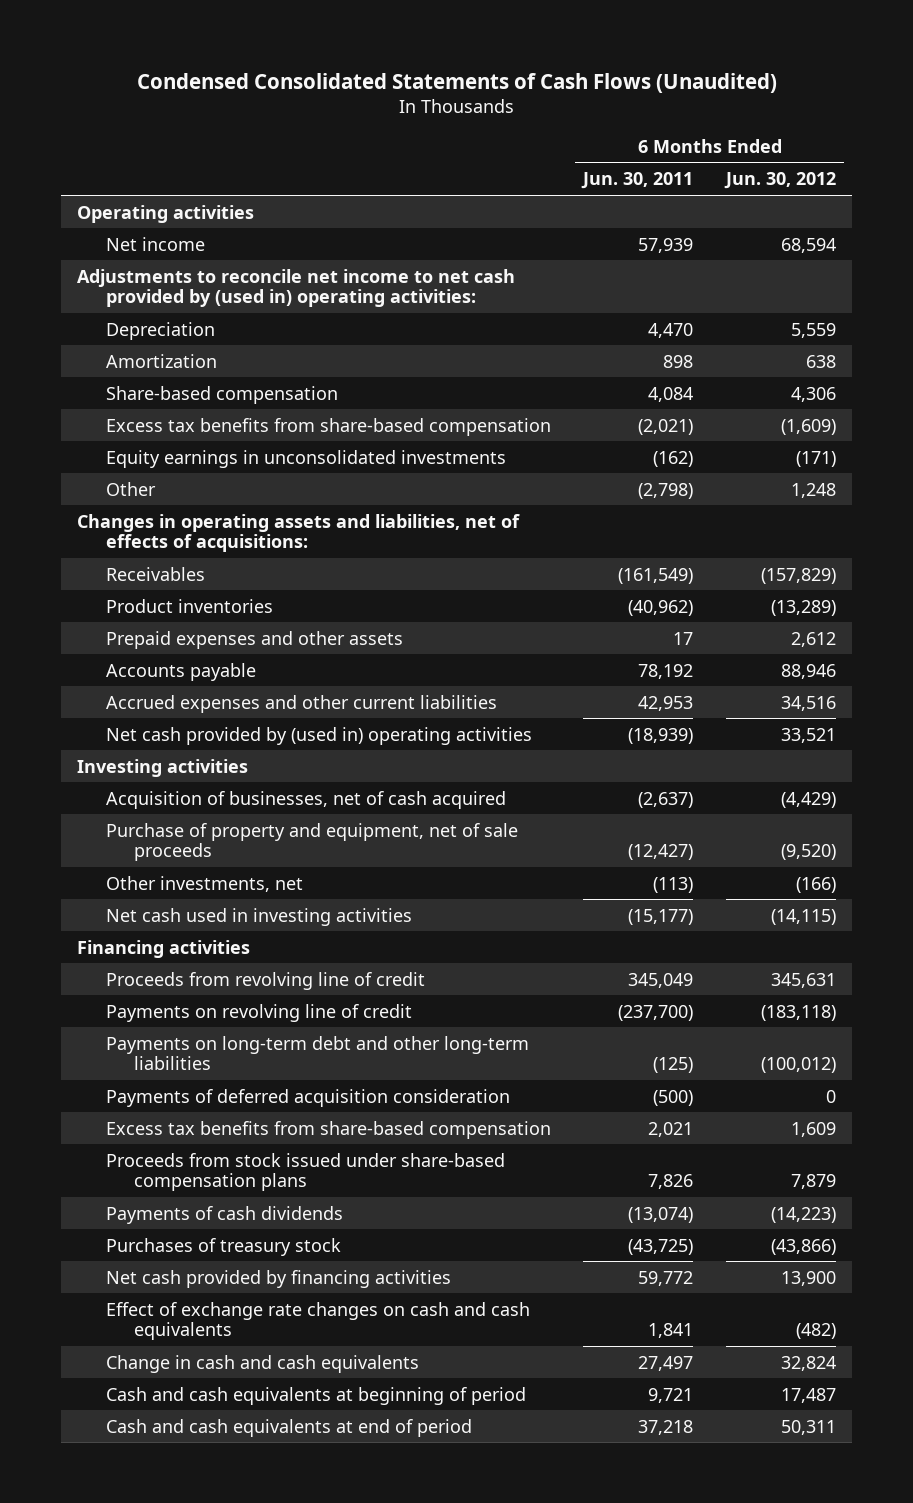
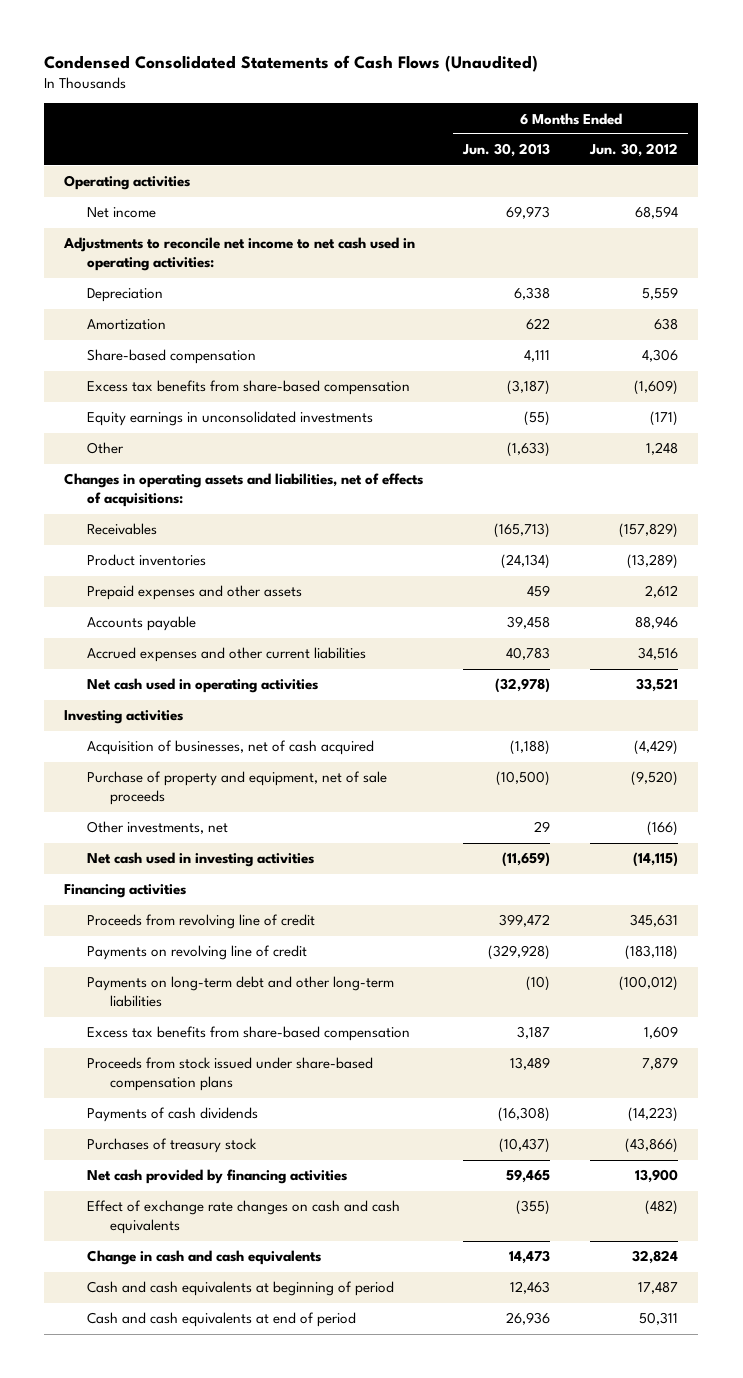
[581,172,694,190] Jun. 30, 2011 -> none
none -> [462,143,551,158] Jun. 30, 2013
[77,268,516,308] Adjustments to reconcile net income to net cash provided by (used in) operating activities: -> [63,237,416,272] Adjustments to reconcile net income to net cash used in operating activities:
[105,726,532,745] Net cash provided by (used in) operating activities -> [87,678,319,694] Net cash used in operating activities
[105,1088,510,1107] Payments of deferred acquisition consideration -> none

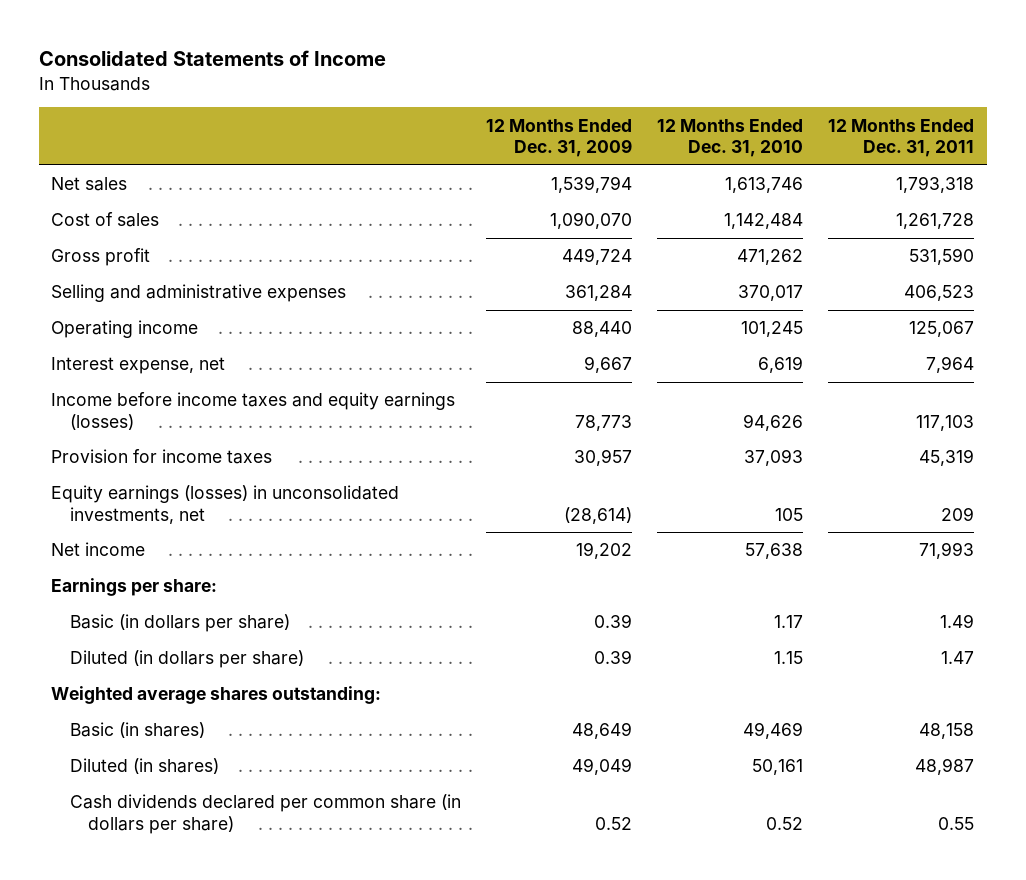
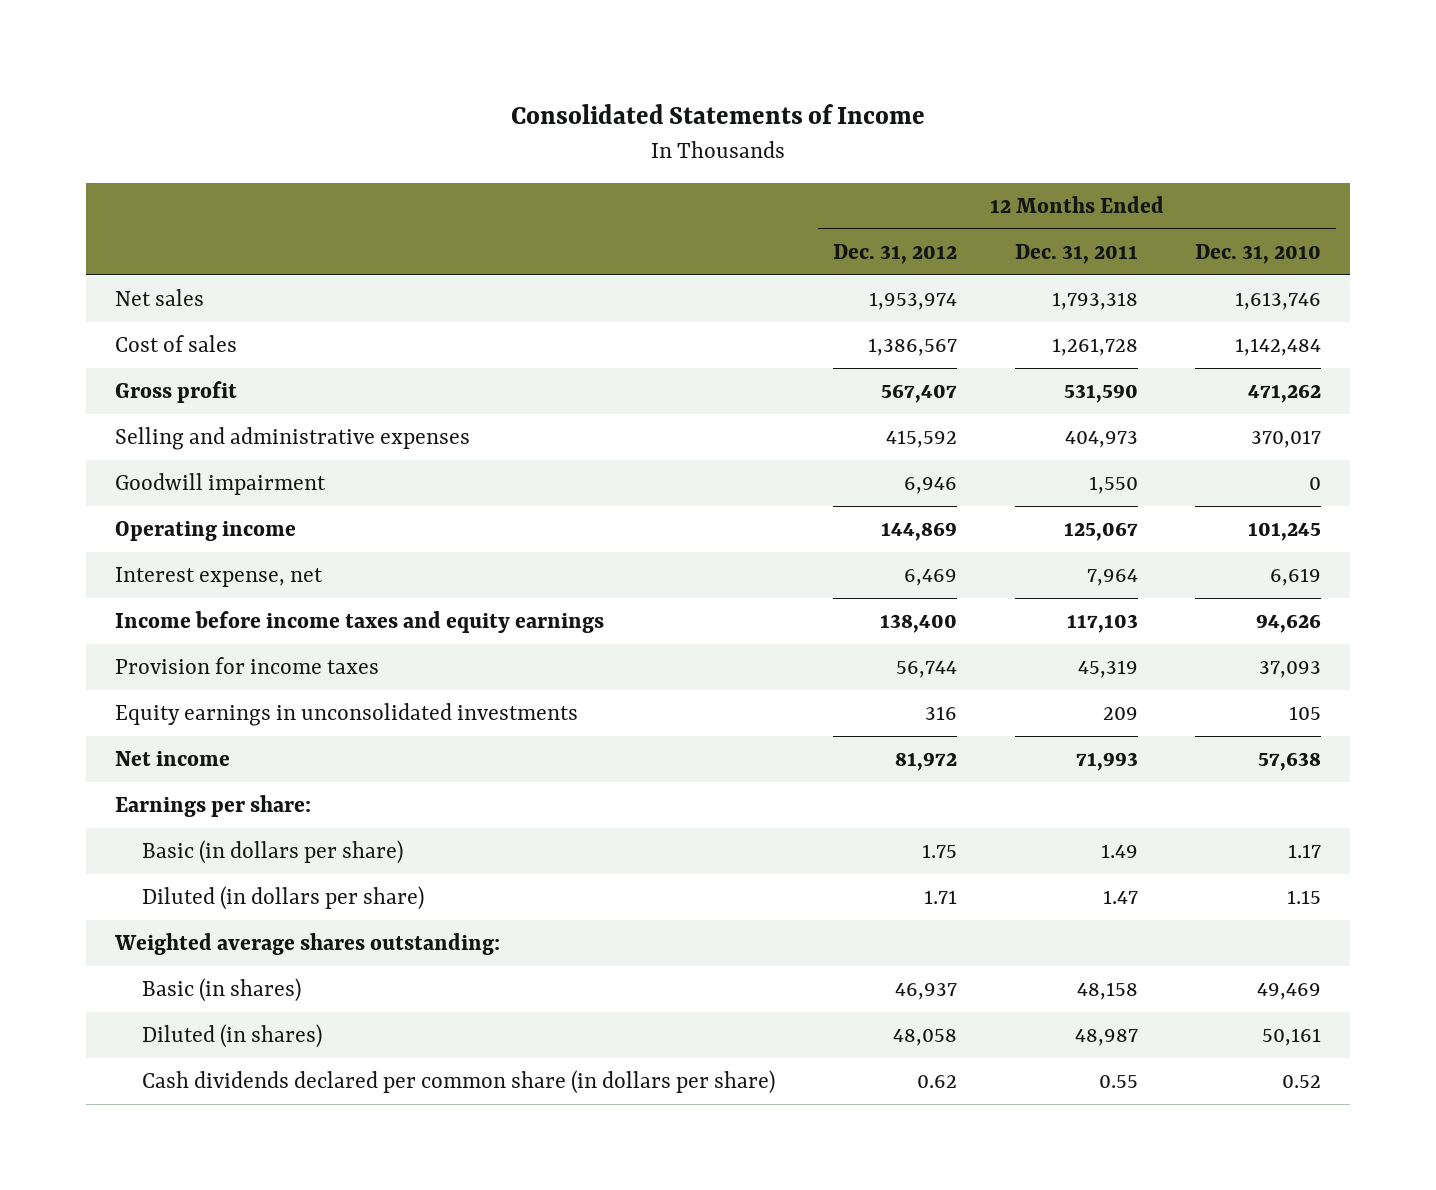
[485,118,632,158] 12 Months Ended Dec. 31, 2009 -> none
none -> [832,243,957,264] Dec. 31, 2012
[904,285,975,302] 406,523 -> [1064,431,1138,449] 404,973
none -> [114,473,326,496] Goodwill impairment
[51,392,456,430] Income before income taxes and equity earnings (losses) -> [114,611,604,634] Income before income taxes and equity earnings
[51,485,400,524] Equity earnings (losses) in unconsolidated investments, net -> [114,703,578,727] Equity earnings in unconsolidated investments

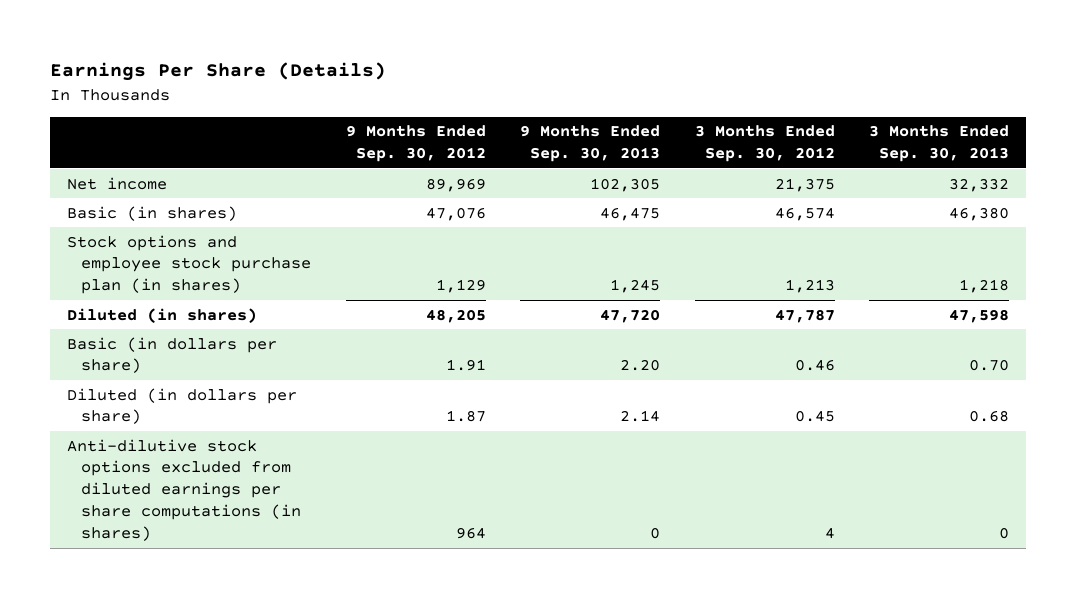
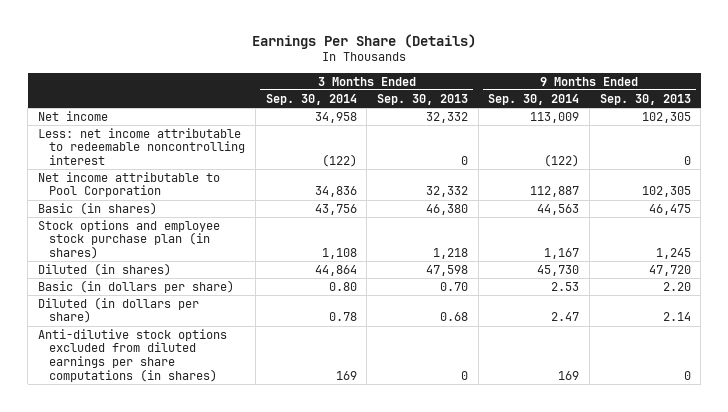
[345,125,486,163] 9 Months Ended Sep. 30, 2012 -> none
[694,125,835,163] 3 Months Ended Sep. 30, 2012 -> none
none -> [265,93,357,105] Sep. 30, 2014
none -> [488,93,580,105] Sep. 30, 2014
none -> [37,127,246,165] Less: net income attributable to redeemable noncontrolling interest
none -> [37,171,220,198] Net income attributable to Pool Corporation

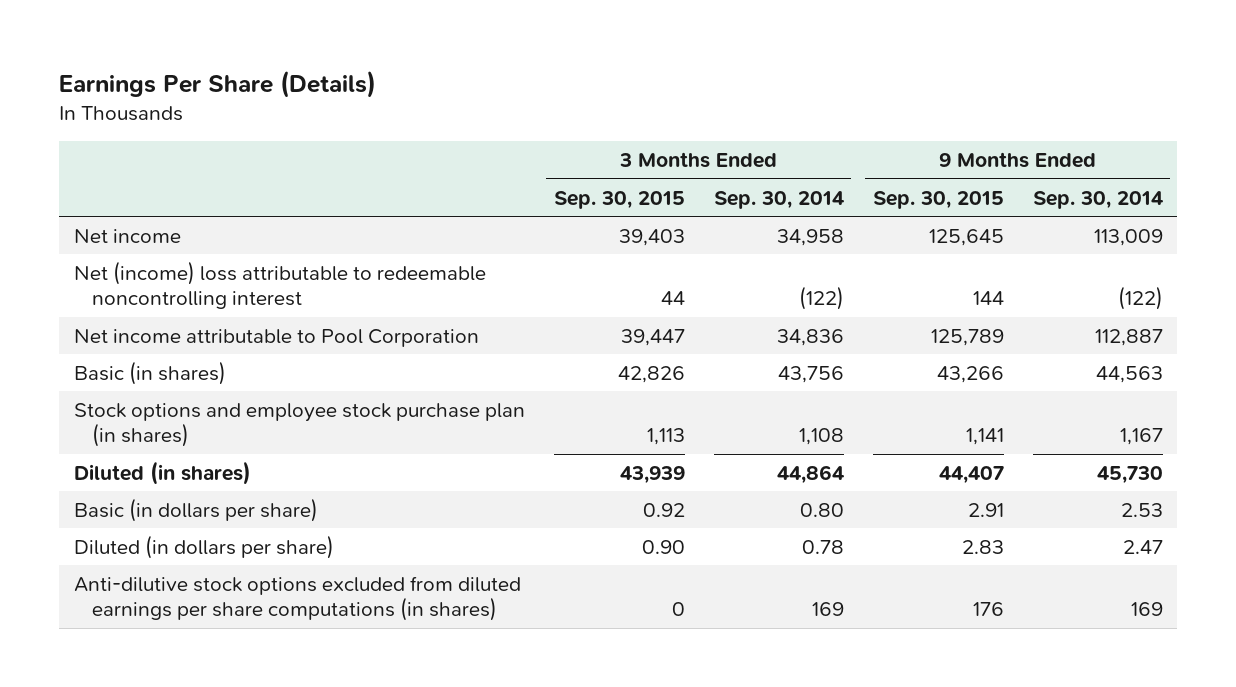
[376,93,468,105] Sep. 30, 2013 -> none
[599,93,691,105] Sep. 30, 2013 -> none
none -> [553,190,685,209] Sep. 30, 2015
none -> [872,190,1004,209] Sep. 30, 2015
[37,127,246,165] Less: net income attributable to redeemable noncontrolling interest -> [73,260,486,310] Net (income) loss attributable to redeemable noncontrolling interest

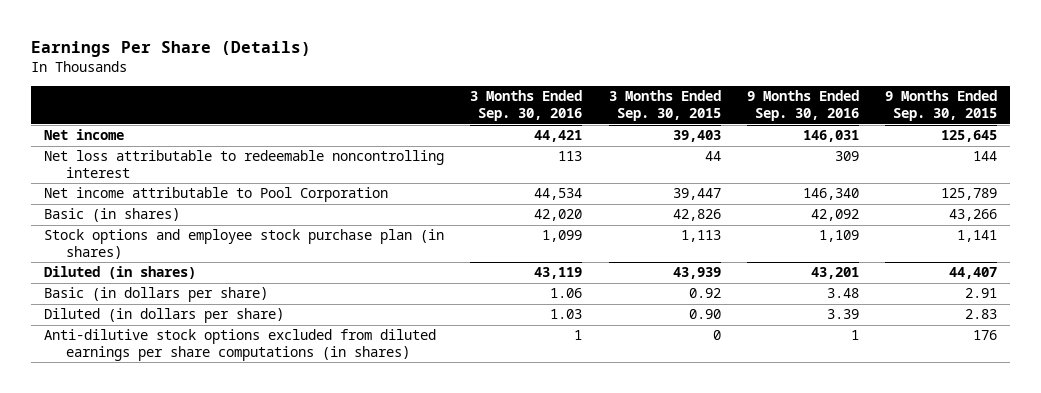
[713,190,844,209] Sep. 30, 2014 -> none
[1032,190,1163,209] Sep. 30, 2014 -> none
none -> [470,90,583,122] 3 Months Ended Sep. 30, 2016
none -> [746,90,859,122] 9 Months Ended Sep. 30, 2016
[73,260,486,310] Net (income) loss attributable to redeemable noncontrolling interest -> [44,150,445,179] Net loss attributable to redeemable noncontrolling interest

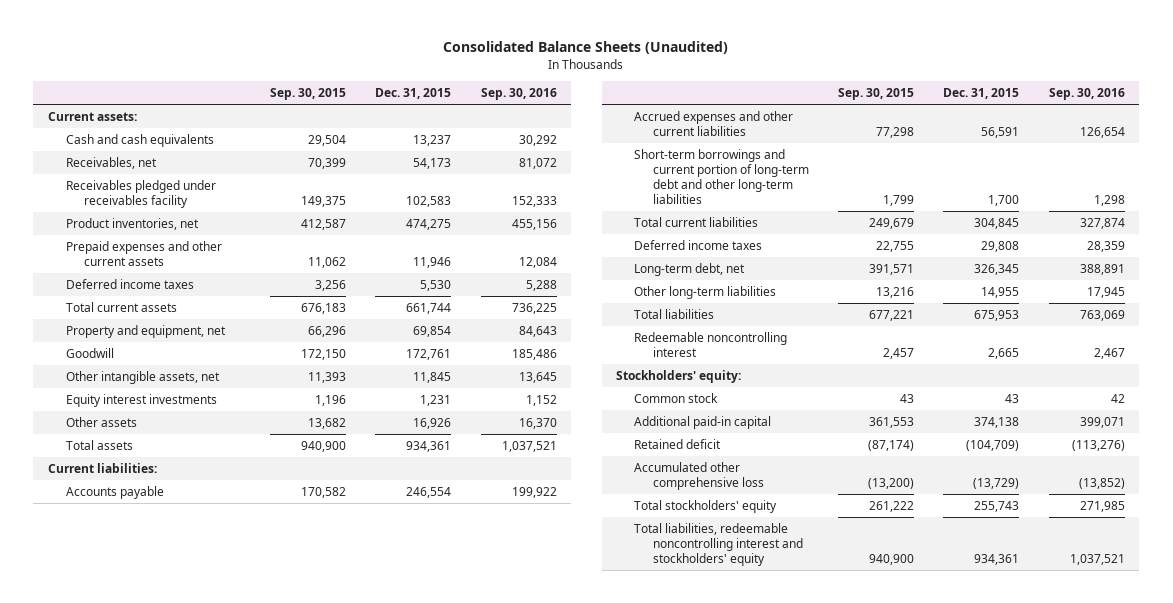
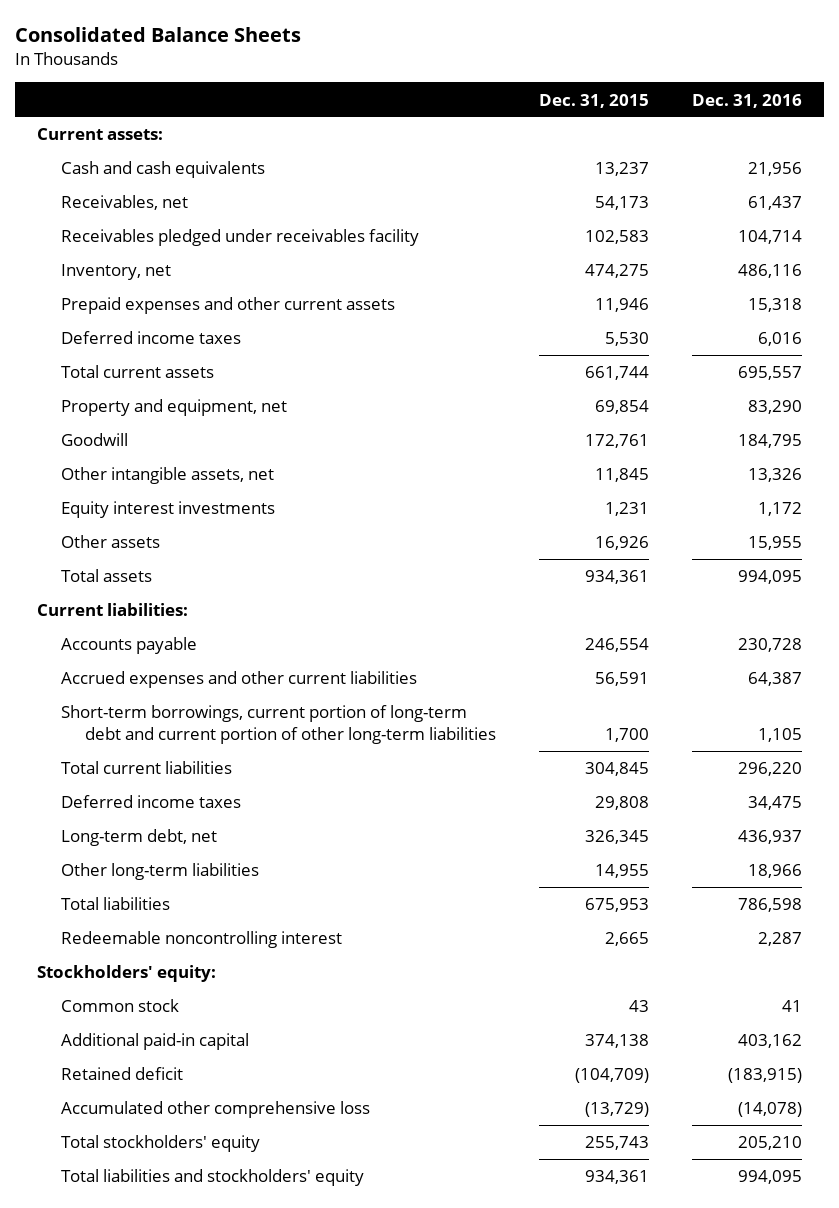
[443,41,729,55] Consolidated Balance Sheets (Unaudited) -> [15,26,302,42] Consolidated Balance Sheets
[269,87,346,100] Sep. 30, 2015 -> none
[480,87,557,100] Sep. 30, 2016 -> none
none -> [692,93,803,108] Dec. 31, 2016
[66,217,200,230] Product inventories, net -> [60,264,171,281] Inventory, net
[634,148,809,204] Short-term borrowings and current portion of long-term debt and other long-term liabilities -> [60,705,496,744] Short-term borrowings, current portion of long-term debt and current portion of other long-term liabilities
[634,522,803,566] Total liabilities, redeemable noncontrolling interest and stockholders' equity -> [60,1169,364,1187] Total liabilities and stockholders' equity

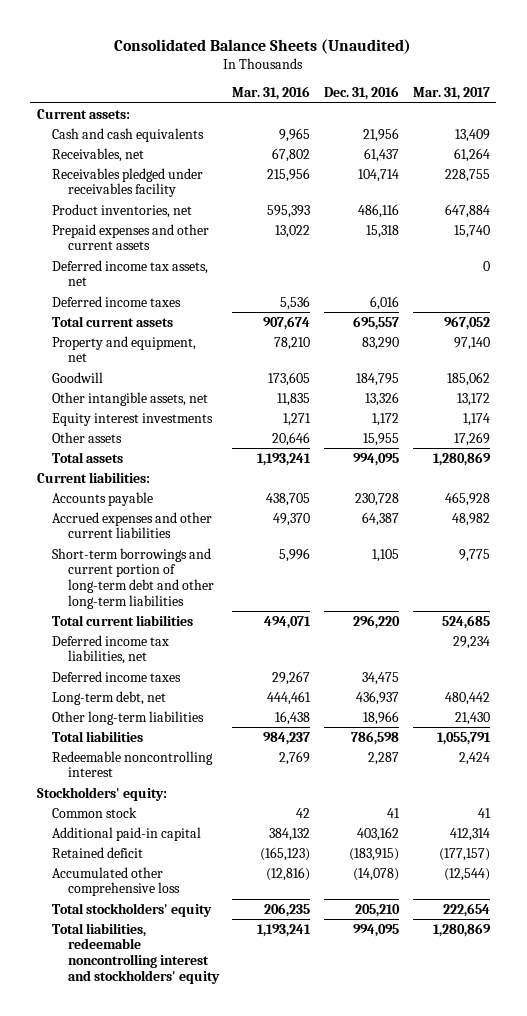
[15,26,302,42] Consolidated Balance Sheets -> [114,39,412,55] Consolidated Balance Sheets (Unaudited)
[538,93,649,108] Dec. 31, 2015 -> none
none -> [232,86,311,101] Mar. 31, 2016
none -> [412,87,490,101] Mar. 31, 2017
[60,264,171,281] Inventory, net -> [52,203,193,218] Product inventories, net
none -> [52,259,209,287] Deferred income tax assets, net
[60,705,496,744] Short-term borrowings, current portion of long-term debt and current portion of other long-term liabilities -> [52,547,214,609] Short-term borrowings and current portion of long-term debt and other long-term liabilities
none -> [52,634,170,665] Deferred income tax liabilities, net
[60,1169,364,1187] Total liabilities and stockholders' equity -> [52,922,220,984] Total liabilities, redeemable noncontrolling interest and stockholders' equity

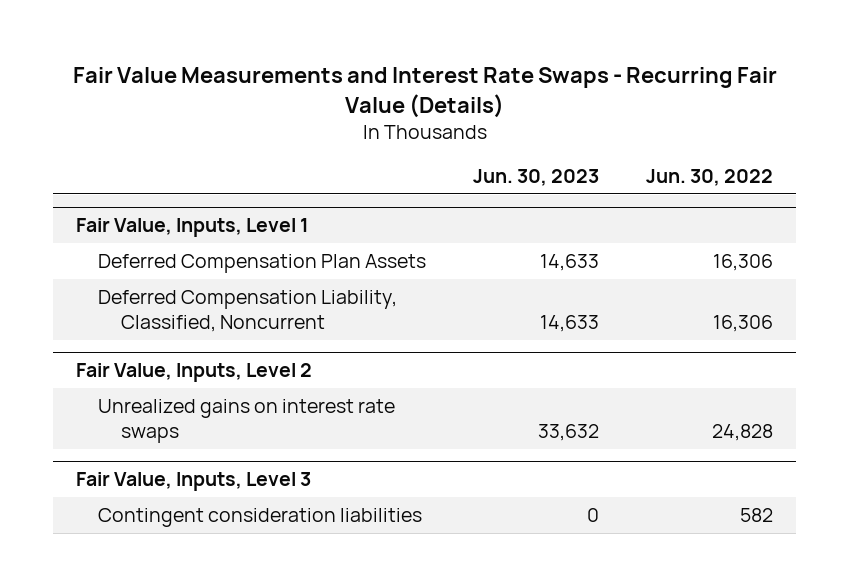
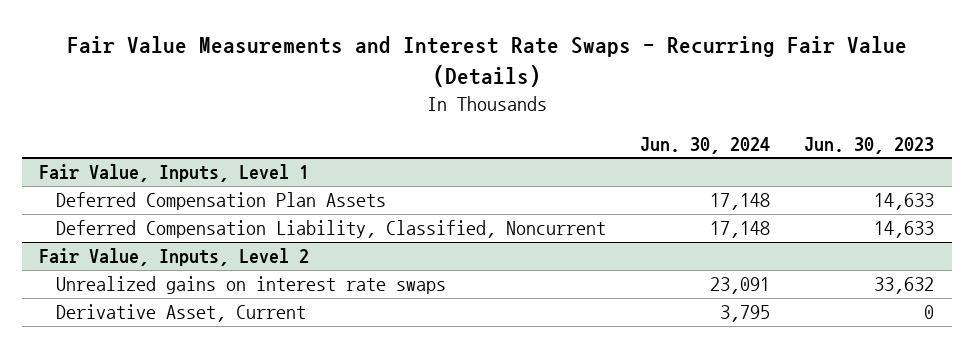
[645,169,773,187] Jun. 30, 2022 -> none
none -> [639,136,770,154] Jun. 30, 2024
[76,472,312,492] Fair Value, Inputs, Level 3 -> none
[98,507,423,527] Contingent consideration liabilities -> none
none -> [55,304,306,323] Derivative Asset, Current

